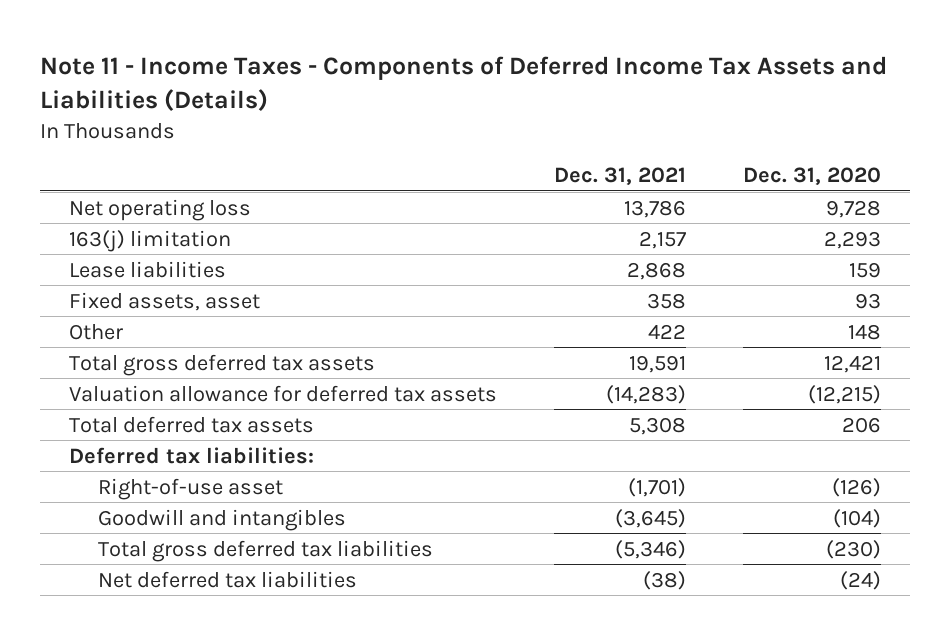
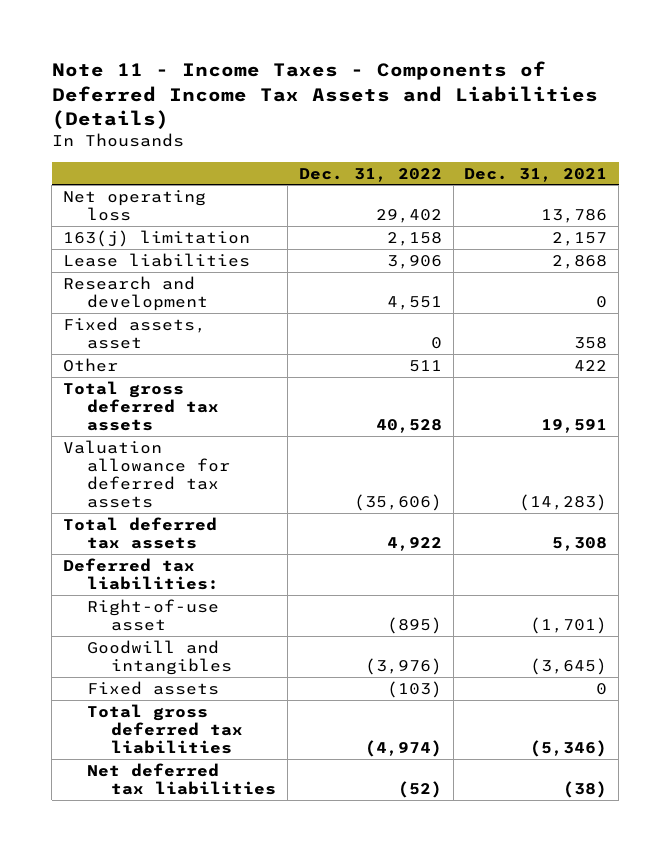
[743,167,882,186] Dec. 31, 2020 -> none
none -> [298,167,442,182] Dec. 31, 2022
none -> [63,275,209,311] Research and development
none -> [87,680,220,695] Fixed assets

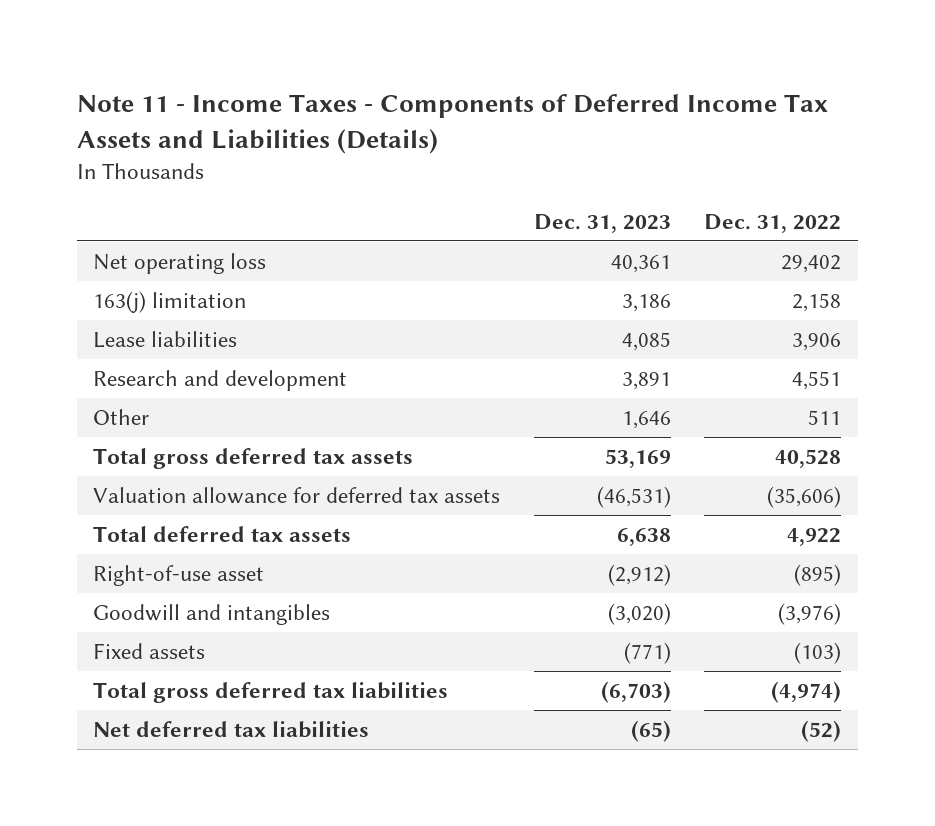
[464,167,608,182] Dec. 31, 2021 -> none
none -> [533,214,671,234] Dec. 31, 2023
[63,316,207,349] Fixed assets, asset -> none
[63,557,220,590] Deferred tax liabilities: -> none

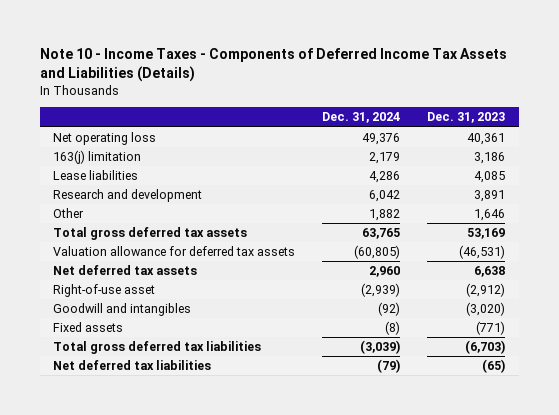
[76,94,828,155] Note 11 - Income Taxes - Components of Deferred Income Tax Assets and Liabilities (Details) -> [39,48,507,83] Note 10 - Income Taxes - Components of Deferred Income Tax Assets and Liabilities (Details)
[704,214,842,234] Dec. 31, 2022 -> none
none -> [322,112,401,124] Dec. 31, 2024
[93,525,352,542] Total deferred tax assets -> [53,264,198,275] Net deferred tax assets

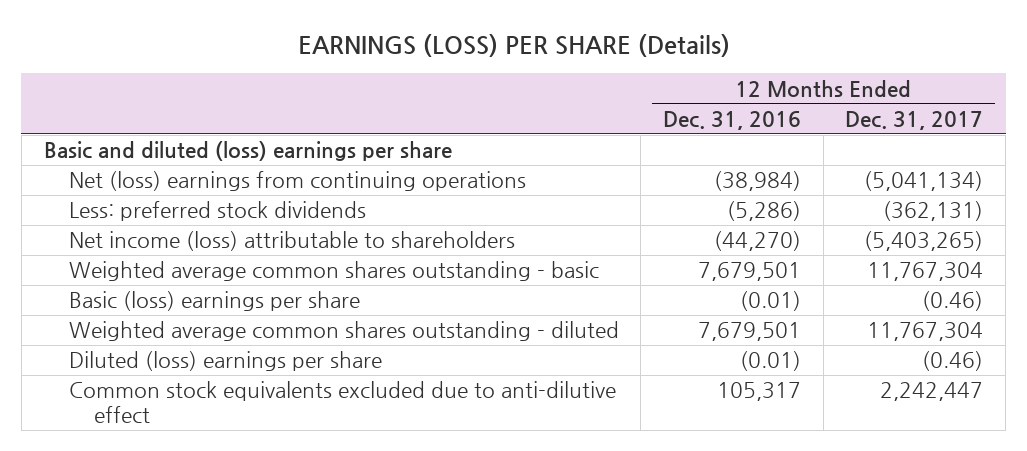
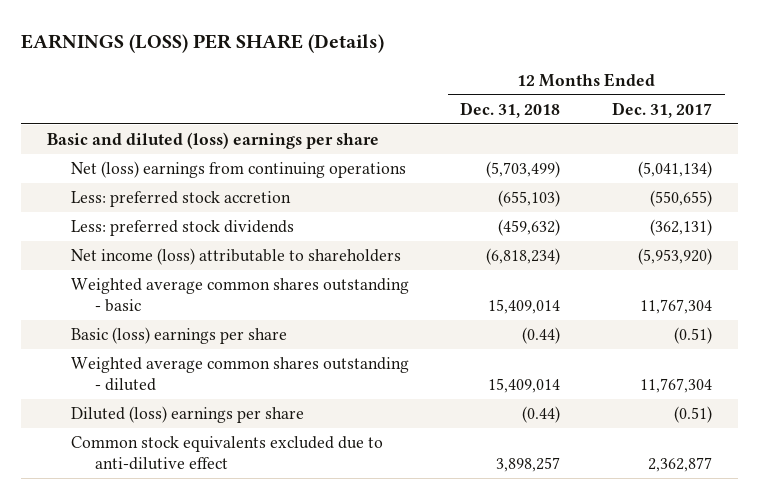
[663,110,802,130] Dec. 31, 2016 -> none
none -> [460,102,561,119] Dec. 31, 2018
none -> [71,191,292,208] Less: preferred stock accretion
[864,231,984,252] (5,403,265) -> [637,248,712,266] (5,953,920)
[922,291,984,312] (0.46) -> [673,327,712,345] (0.51)
[922,351,984,372] (0.46) -> [673,406,712,424] (0.51)
[880,382,984,402] 2,242,447 -> [647,457,712,473] 2,362,877

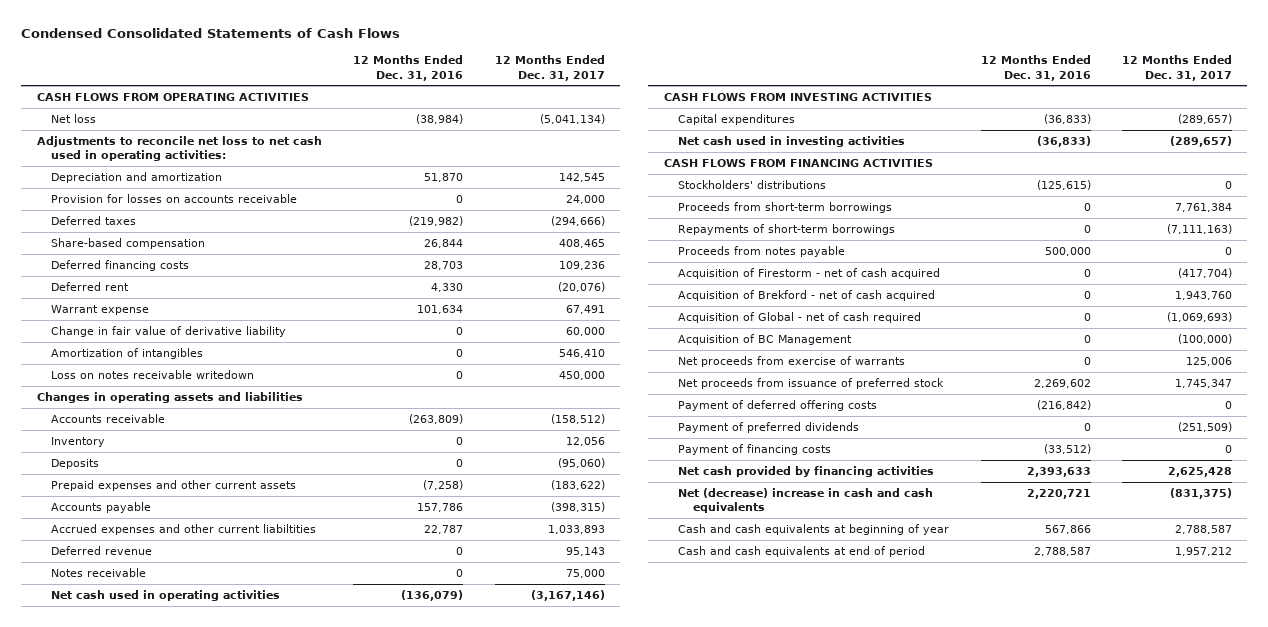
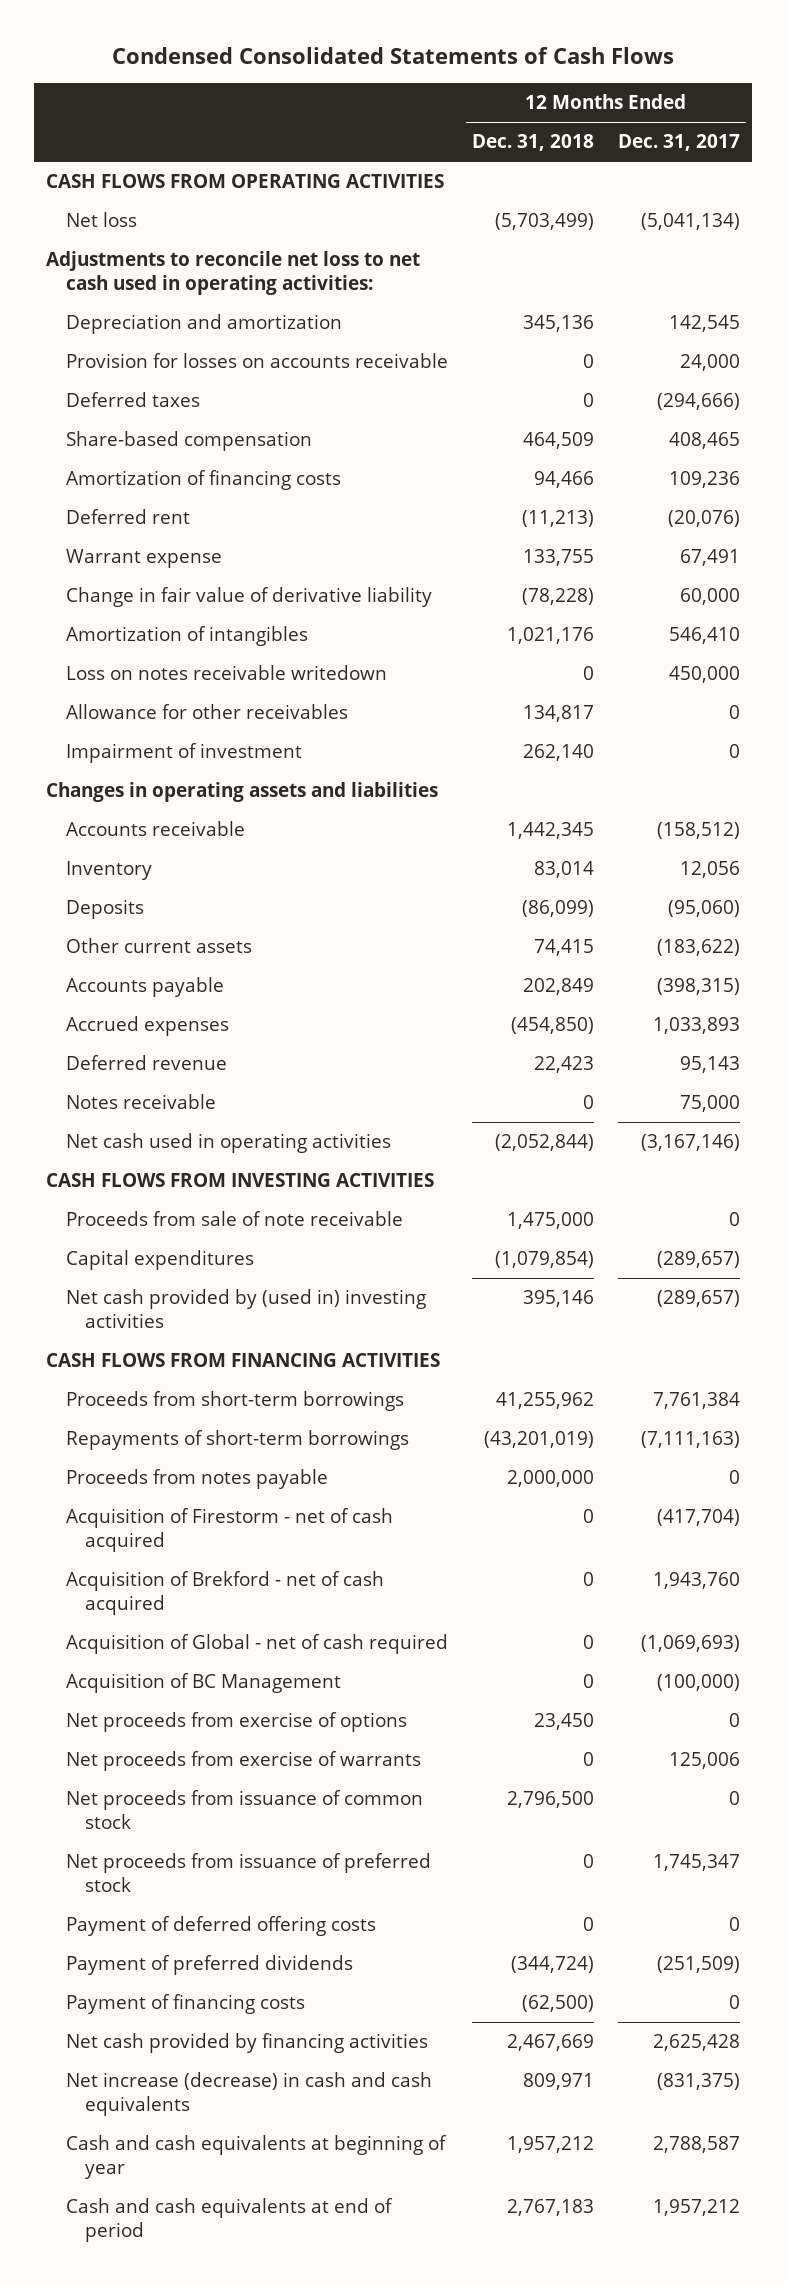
[353,55,464,81] 12 Months Ended Dec. 31, 2016 -> none
none -> [471,134,594,152] Dec. 31, 2018
[51,259,190,271] Deferred financing costs -> [65,470,341,491] Amortization of financing costs
none -> [65,704,348,720] Allowance for other receivables
none -> [65,743,302,764] Impairment of investment
[51,479,297,491] Prepaid expenses and other current assets -> [65,938,252,954] Other current assets
[51,523,317,535] Accrued expenses and other current liabiltities -> [65,1016,229,1037] Accrued expenses
none -> [65,1211,403,1227] Proceeds from sale of note receivable
[678,135,906,147] Net cash used in investing activities -> [65,1289,426,1329] Net cash provided by (used in) investing activities
[678,179,827,189] Stockholders' distributions -> none
none -> [65,1712,407,1733] Net proceeds from exercise of options
none -> [65,1790,423,1830] Net proceeds from issuance of common stock
[678,487,934,514] Net (decrease) increase in cash and cash equivalents -> [65,2072,432,2117] Net increase (decrease) in cash and cash equivalents

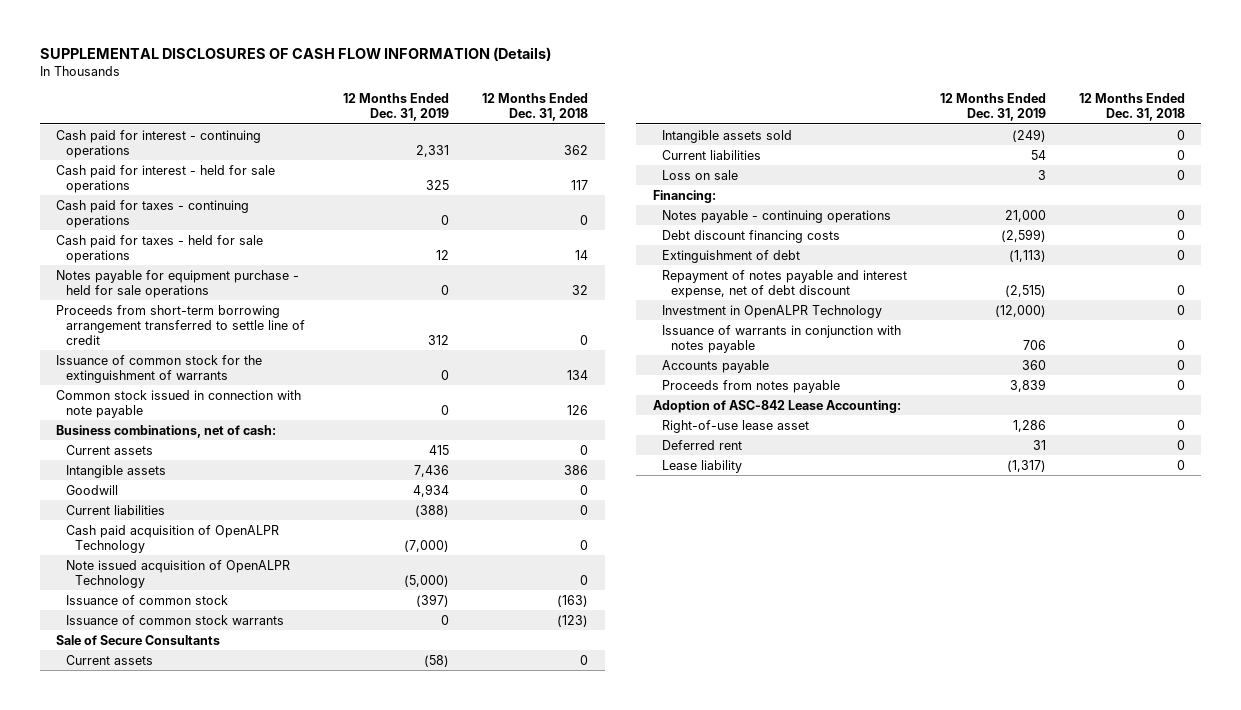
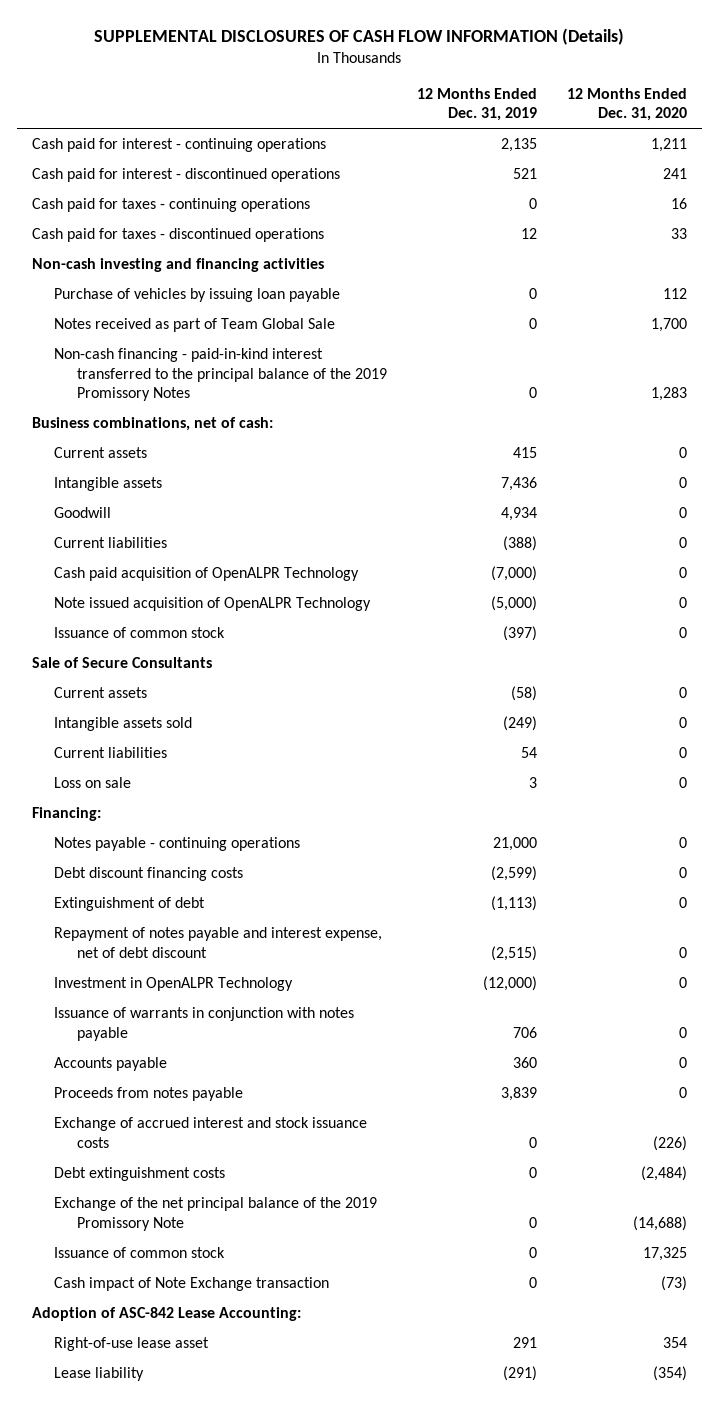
[482,93,589,122] 12 Months Ended Dec. 31, 2018 -> none
none -> [566,87,687,122] 12 Months Ended Dec. 31, 2020
[416,144,450,157] 2,331 -> [500,138,537,153] 2,135
[56,164,276,193] Cash paid for interest - held for sale operations -> [32,168,341,183] Cash paid for interest - discontinued operations
[426,179,450,190] 325 -> [512,168,537,180] 521
[56,269,300,298] Notes payable for equipment purchase - held for sale operations -> none
[56,304,305,345] Proceeds from short-term borrowing arrangement transferred to settle line of credit -> none
[56,354,263,383] Issuance of common stock for the extinguishment of warrants -> none
[56,389,302,418] Common stock issued in connection with note payable -> none
[56,234,264,263] Cash paid for taxes - held for sale operations -> [32,228,325,243] Cash paid for taxes - discontinued operations
none -> [32,258,325,273] Non-cash investing and financing activities
none -> [54,288,341,303] Purchase of vehicles by issuing loan payable
none -> [54,318,336,333] Notes received as part of Team Global Sale
none -> [54,348,387,401] Non-cash financing - paid-in-kind interest transferred to the principal balance of the 2019 Promissory Notes
[65,614,284,625] Issuance of common stock warrants -> none
none -> [54,1117,368,1148] Exchange of accrued interest and stock issuance costs
none -> [54,1167,226,1182] Debt extinguishment costs
none -> [54,1197,378,1231] Exchange of the net principal balance of the 2019 Promissory Note
none -> [54,1247,226,1259] Issuance of common stock
none -> [54,1277,330,1292] Cash impact of Note Exchange transaction
[662,439,743,450] Deferred rent -> none
[1012,419,1046,432] 1,286 -> [512,1337,537,1349] 291
[1006,459,1046,472] (1,317) -> [502,1366,537,1382] (291)

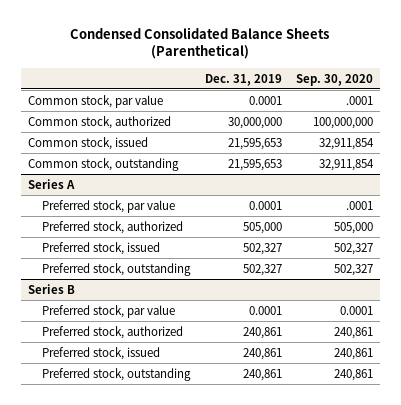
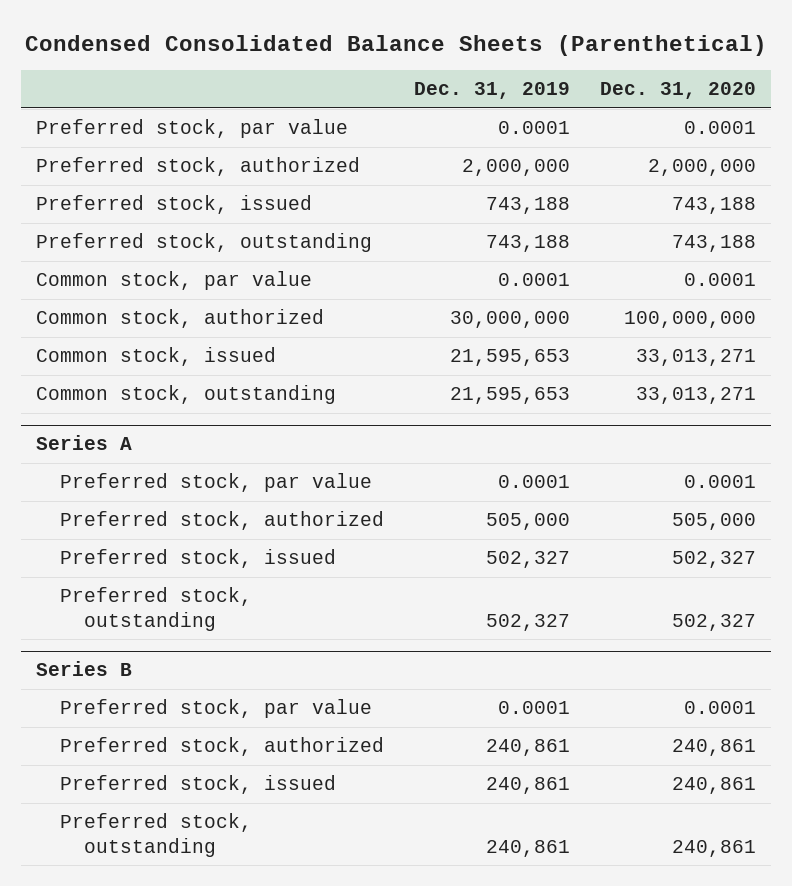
[295,73,373,86] Sep. 30, 2020 -> none
none -> [599,82,756,100] Dec. 31, 2020
none -> [35,119,348,139] Preferred stock, par value
none -> [35,157,360,177] Preferred stock, authorized
none -> [35,195,312,215] Preferred stock, issued
none -> [35,233,372,253] Preferred stock, outstanding

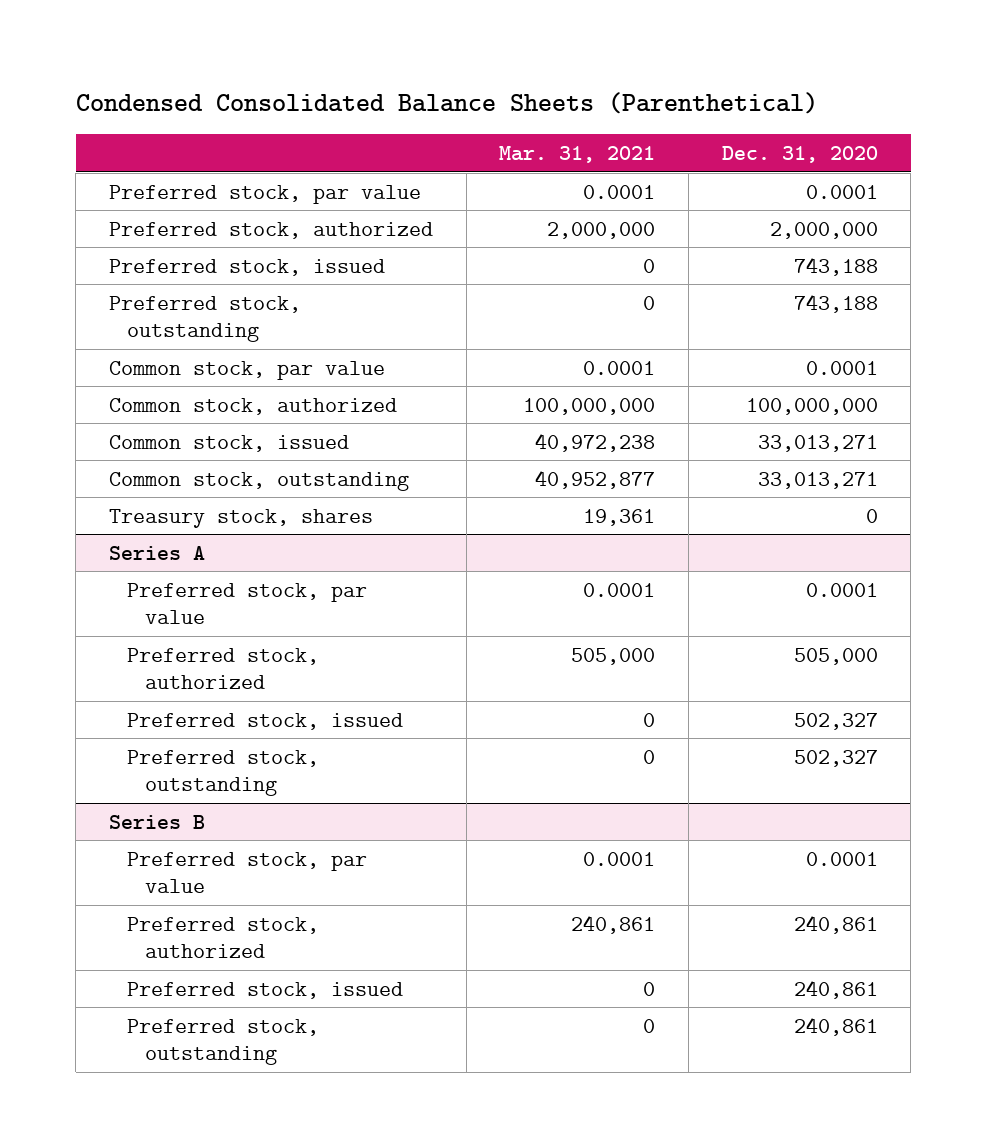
[414,82,571,100] Dec. 31, 2019 -> none
none -> [499,146,656,164] Mar. 31, 2021
none -> [109,508,374,528] Treasury stock, shares

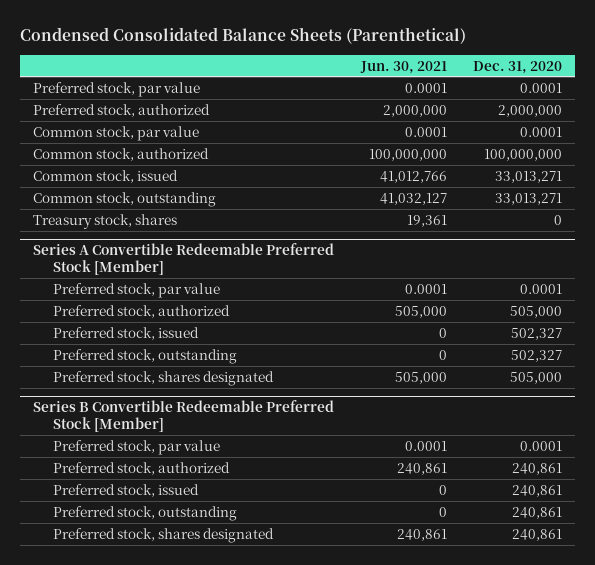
[499,146,656,164] Mar. 31, 2021 -> none
none -> [359,60,447,74] Jun. 30, 2021
[109,258,386,276] Preferred stock, issued -> none
[109,295,302,343] Preferred stock, outstanding -> none
[109,545,206,560] Series A -> none
none -> [33,243,335,276] Series A Convertible Redeemable Preferred Stock [Member]
[109,814,206,829] Series B -> none
none -> [52,370,274,386] Preferred stock, shares designated
none -> [33,400,335,433] Series B Convertible Redeemable Preferred Stock [Member]
none -> [52,527,274,543] Preferred stock, shares designated

